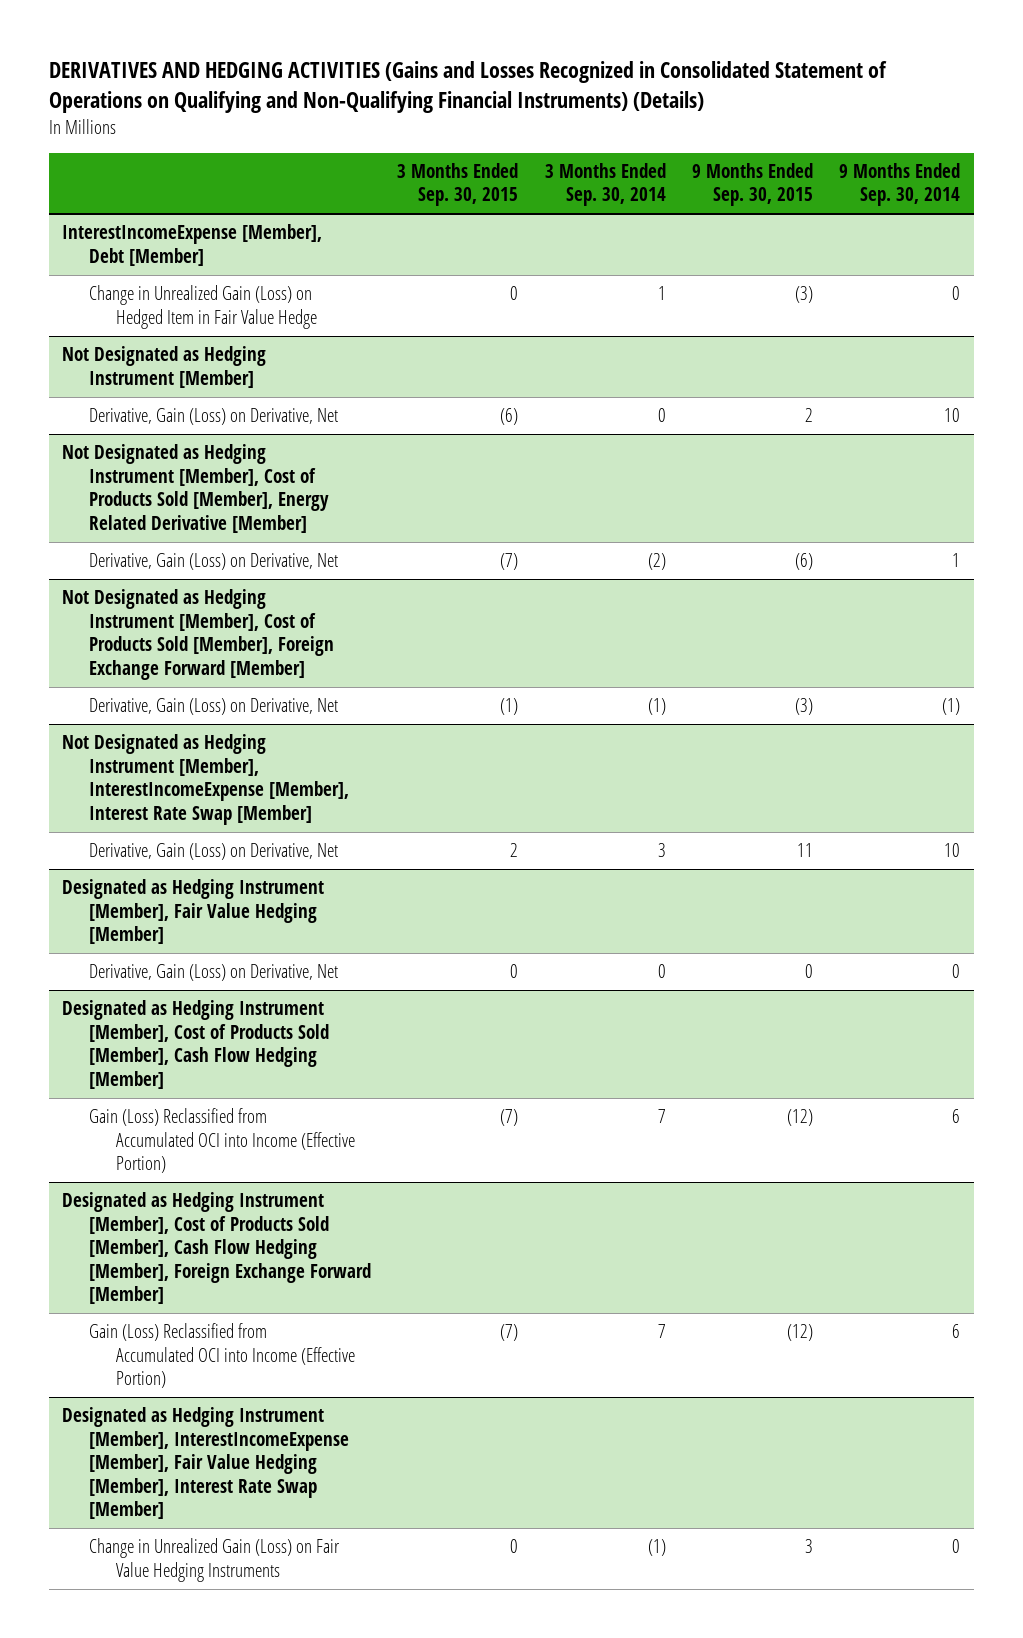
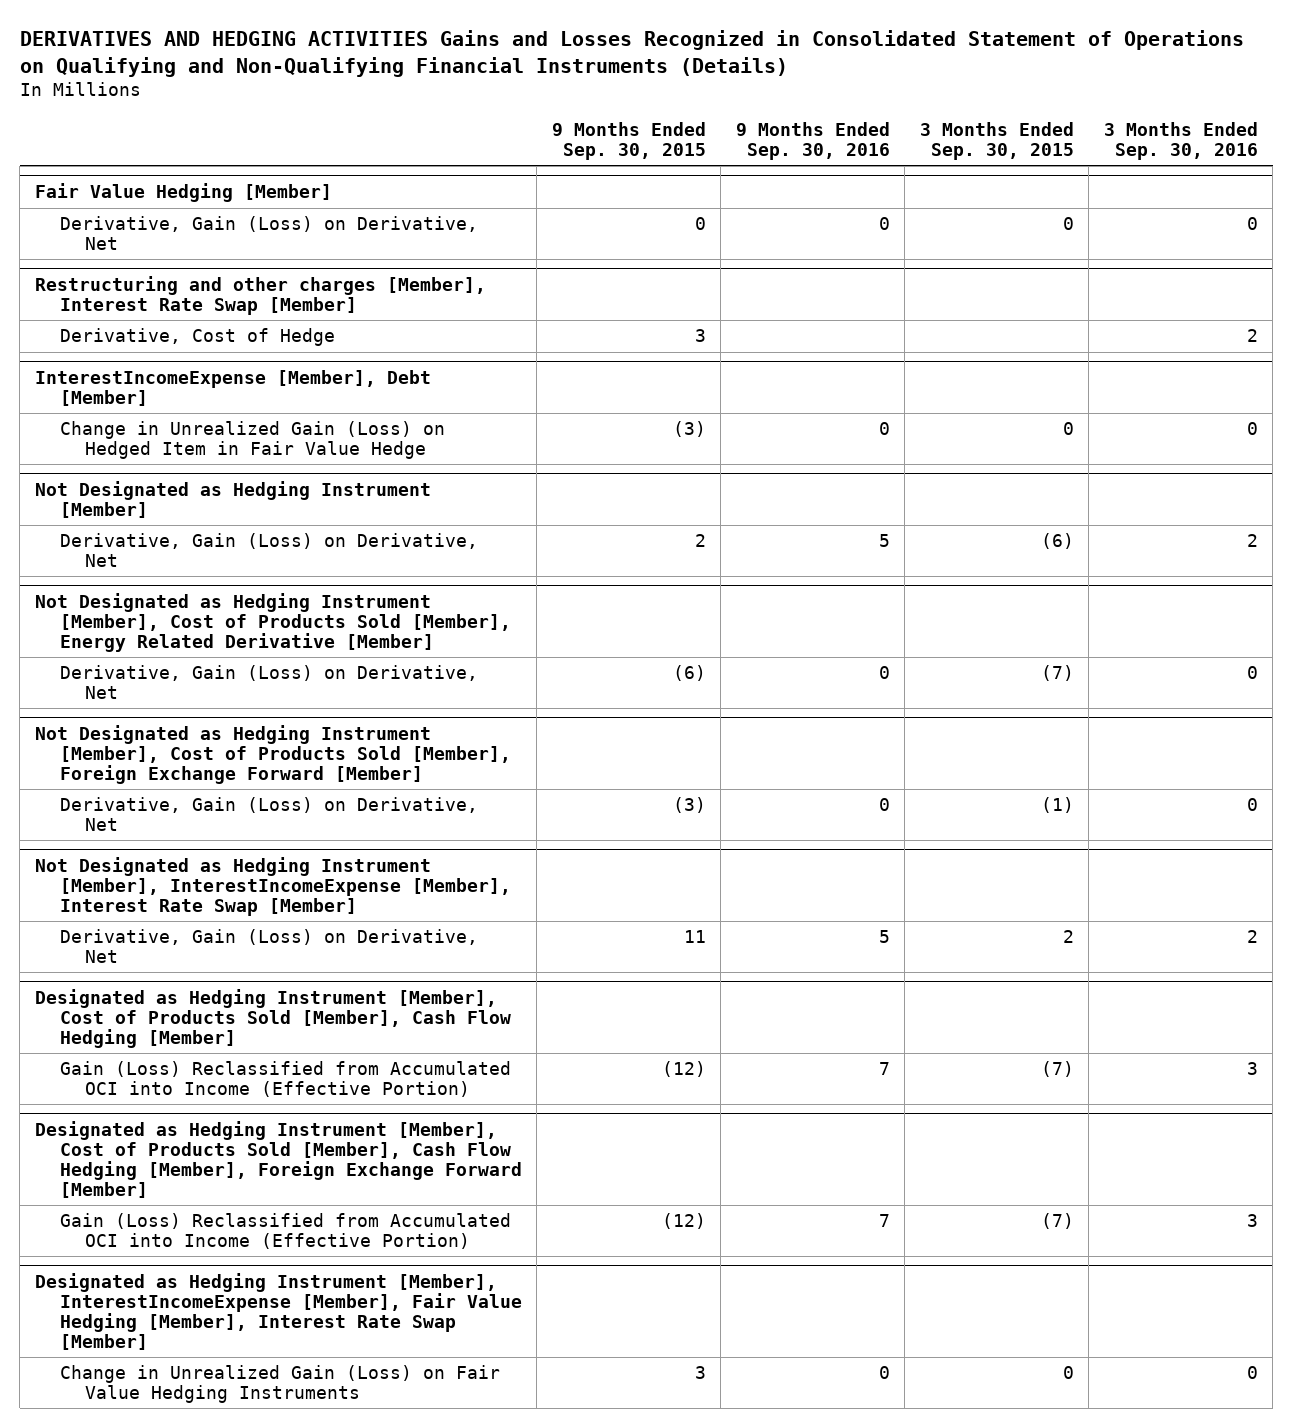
[48,61,887,113] DERIVATIVES AND HEDGING ACTIVITIES (Gains and Losses Recognized in Consolidated Statement of Operations on Qualifying and Non-Qualifying Financial Instruments) (Details) -> [19,30,1244,78] DERIVATIVES AND HEDGING ACTIVITIES Gains and Losses Recognized in Consolidated Statement of Operations on Qualifying and Non-Qualifying Financial Instruments (Details)
[544,162,666,207] 3 Months Ended Sep. 30, 2014 -> none
[839,162,961,207] 9 Months Ended Sep. 30, 2014 -> none
none -> [735,121,890,160] 9 Months Ended Sep. 30, 2016
none -> [1103,121,1258,160] 3 Months Ended Sep. 30, 2016
none -> [34,183,332,203] Fair Value Hedging [Member]
none -> [59,216,478,250] Derivative, Gain (Loss) on Derivative, Net
none -> [34,276,486,315] Restructuring and other charges [Member], Interest Rate Swap [Member]
none -> [59,328,335,347] Derivative, Cost of Hedge
[62,879,325,945] Designated as Hedging Instrument [Member], Fair Value Hedging [Member] -> none
[89,964,339,982] Derivative, Gain (Loss) on Derivative, Net -> none

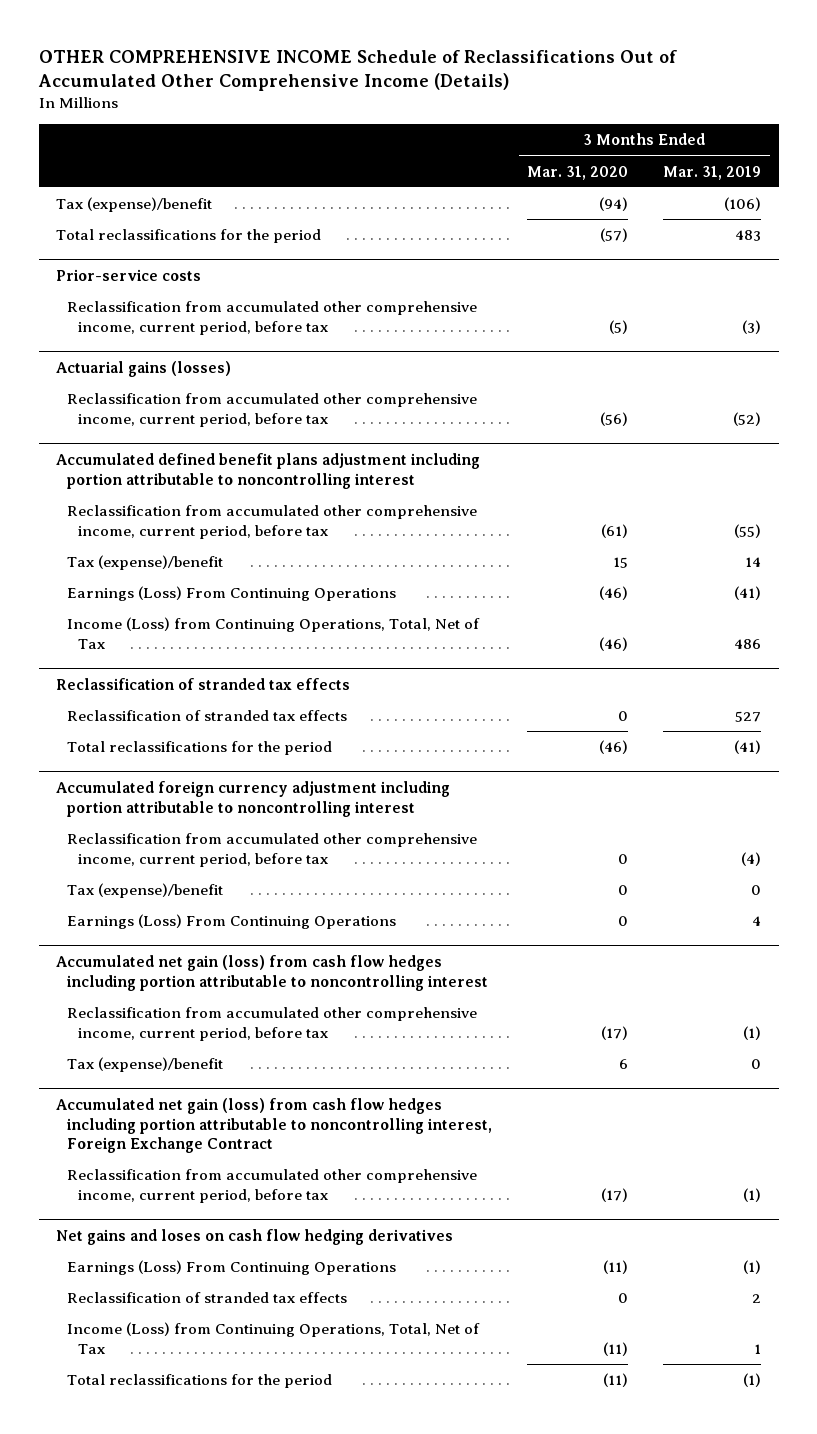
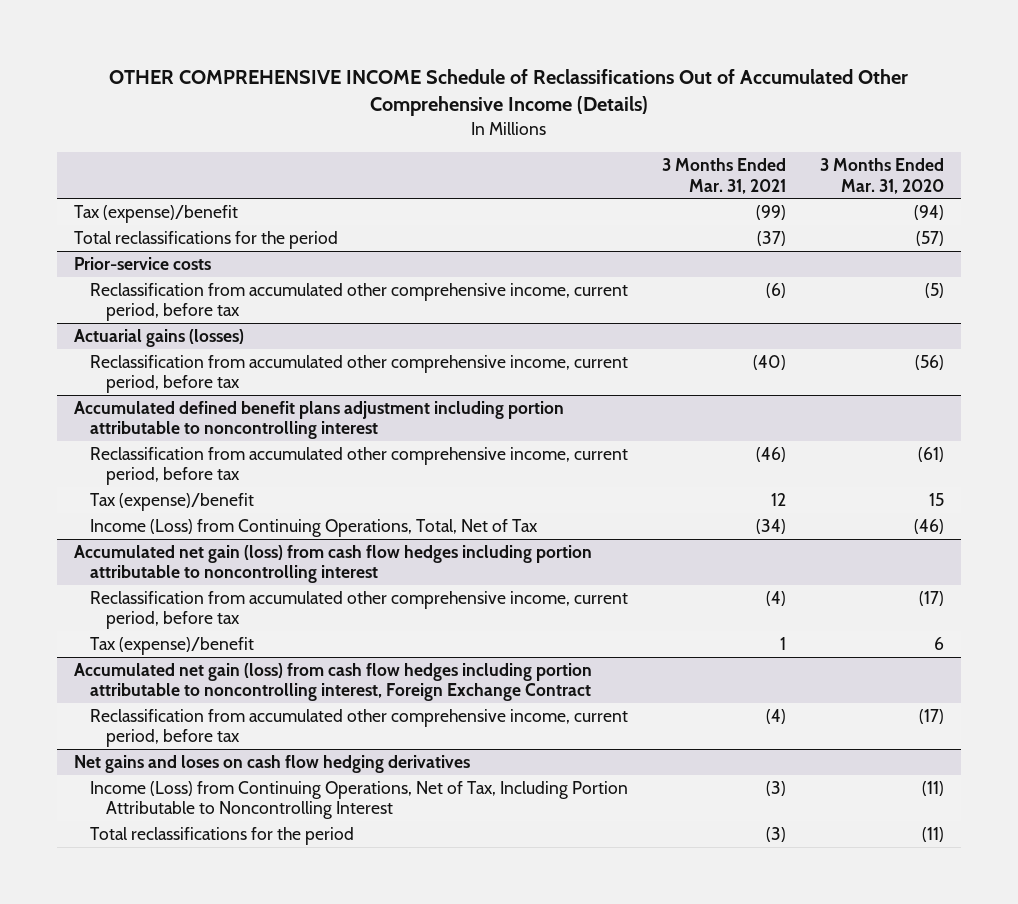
[663,165,762,180] Mar. 31, 2019 -> none
none -> [661,158,786,194] 3 Months Ended Mar. 31, 2021
[67,586,397,602] Earnings (Loss) From Continuing Operations -> none
[56,677,351,690] Reclassification of stranded tax effects -> none
[67,710,348,722] Reclassification of stranded tax effects -> none
[67,741,333,756] Total reclassifications for the period -> none
[56,780,451,817] Accumulated foreign currency adjustment including portion attributable to noncontrolling interest -> none
[67,833,478,867] Reclassification from accumulated other comprehensive income, current period, before tax -> none
[67,883,224,899] Tax (expense)/benefit -> none
[67,914,397,930] Earnings (Loss) From Continuing Operations -> none
[67,1292,348,1304] Reclassification of stranded tax effects -> none
[67,1322,481,1354] Income (Loss) from Continuing Operations, Total, Net of Tax -> none
[67,1260,397,1276] Earnings (Loss) From Continuing Operations -> [89,780,628,820] Income (Loss) from Continuing Operations, Net of Tax, Including Portion Attributable to Noncontrolling Interest

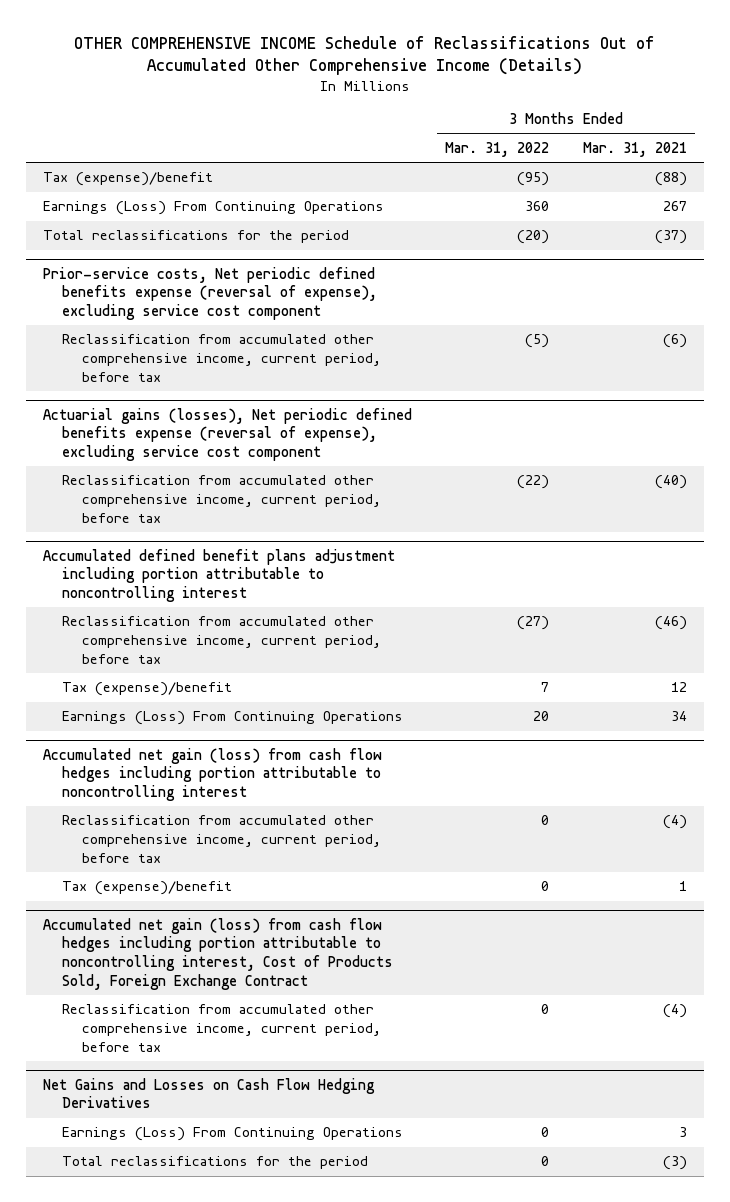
[819,158,944,194] 3 Months Ended Mar. 31, 2020 -> none
none -> [445,142,550,158] Mar. 31, 2022
[755,204,786,220] (99) -> [655,172,688,187] (88)
none -> [42,201,384,216] Earnings (Loss) From Continuing Operations
[74,256,212,270] Prior-service costs -> none
none -> [42,266,378,321] Prior-service costs, Net periodic defined benefits expense (reversal of expense), excluding service cost component
[74,328,245,347] Actuarial gains (losses) -> none
none -> [42,407,412,462] Actuarial gains (losses), Net periodic defined benefits expense (reversal of expense), excluding service cost component
[89,518,538,537] Income (Loss) from Continuing Operations, Total, Net of Tax -> none
none -> [62,711,404,726] Earnings (Loss) From Continuing Operations
[74,662,593,702] Accumulated net gain (loss) from cash flow hedges including portion attributable to noncontrolling interest, Foreign Exchange Contract -> [42,917,394,990] Accumulated net gain (loss) from cash flow hedges including portion attributable to noncontrolling interest, Cost of Products Sold, Foreign Exchange Contract
[74,754,471,773] Net gains and loses on cash flow hedging derivatives -> [42,1077,375,1109] Net Gains and Losses on Cash Flow Hedging Derivatives
[89,780,628,820] Income (Loss) from Continuing Operations, Net of Tax, Including Portion Attributable to Noncontrolling Interest -> [62,1127,404,1142] Earnings (Loss) From Continuing Operations
[765,780,786,796] (3) -> [679,1127,688,1138] 3

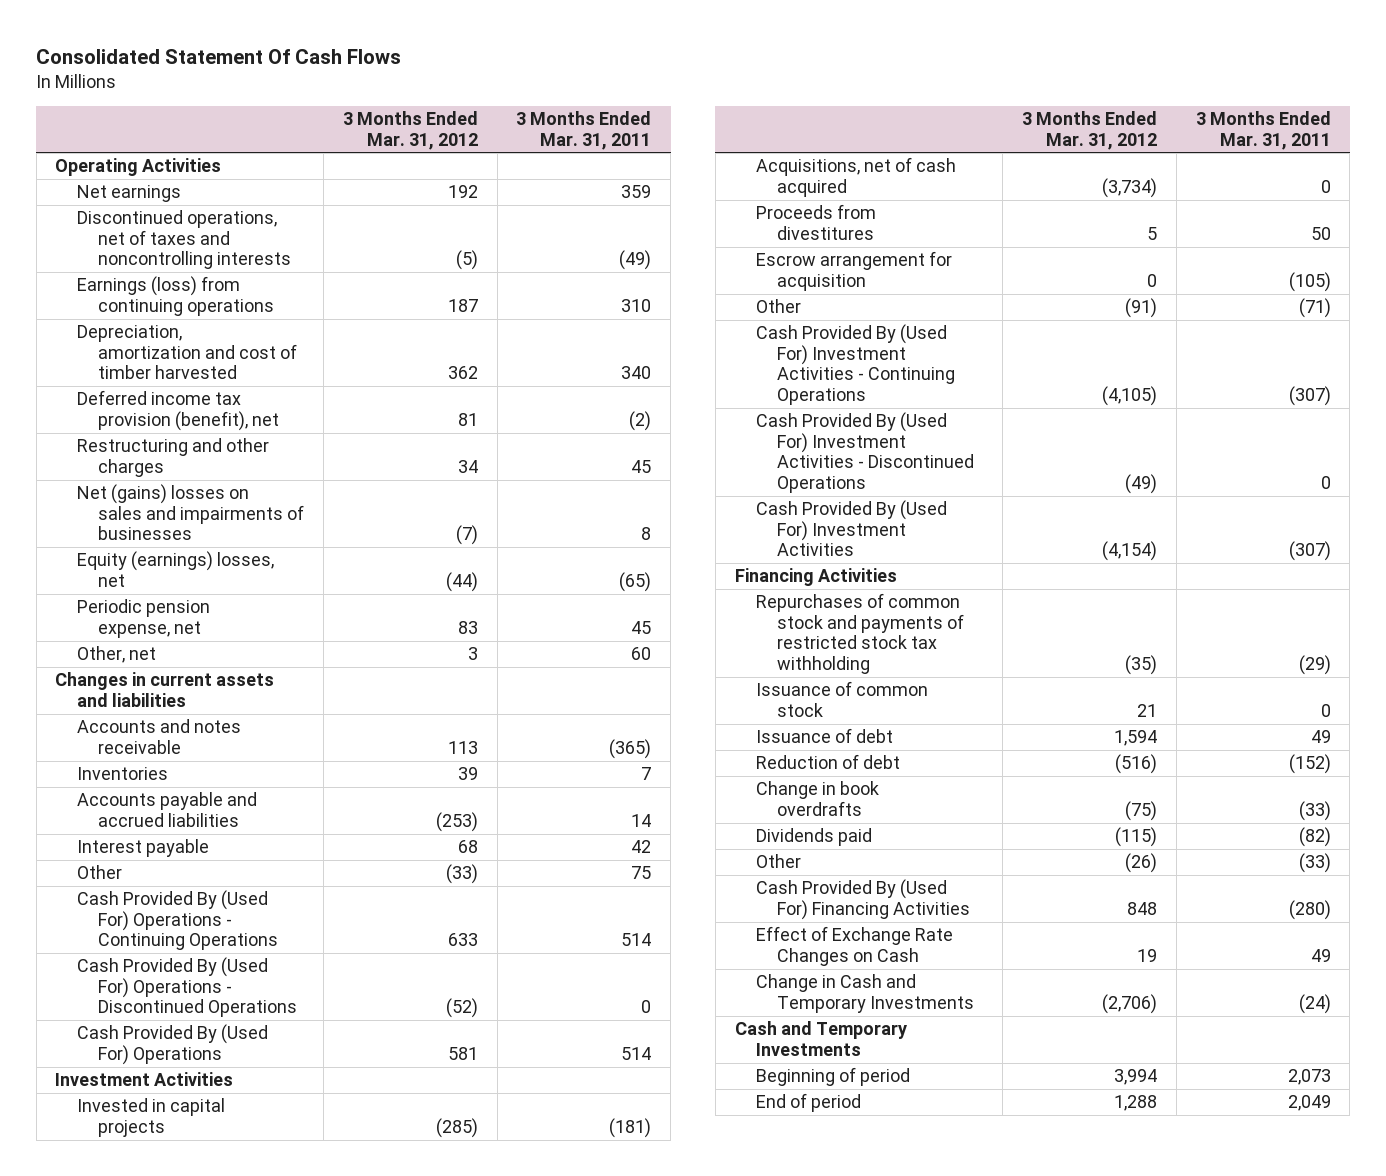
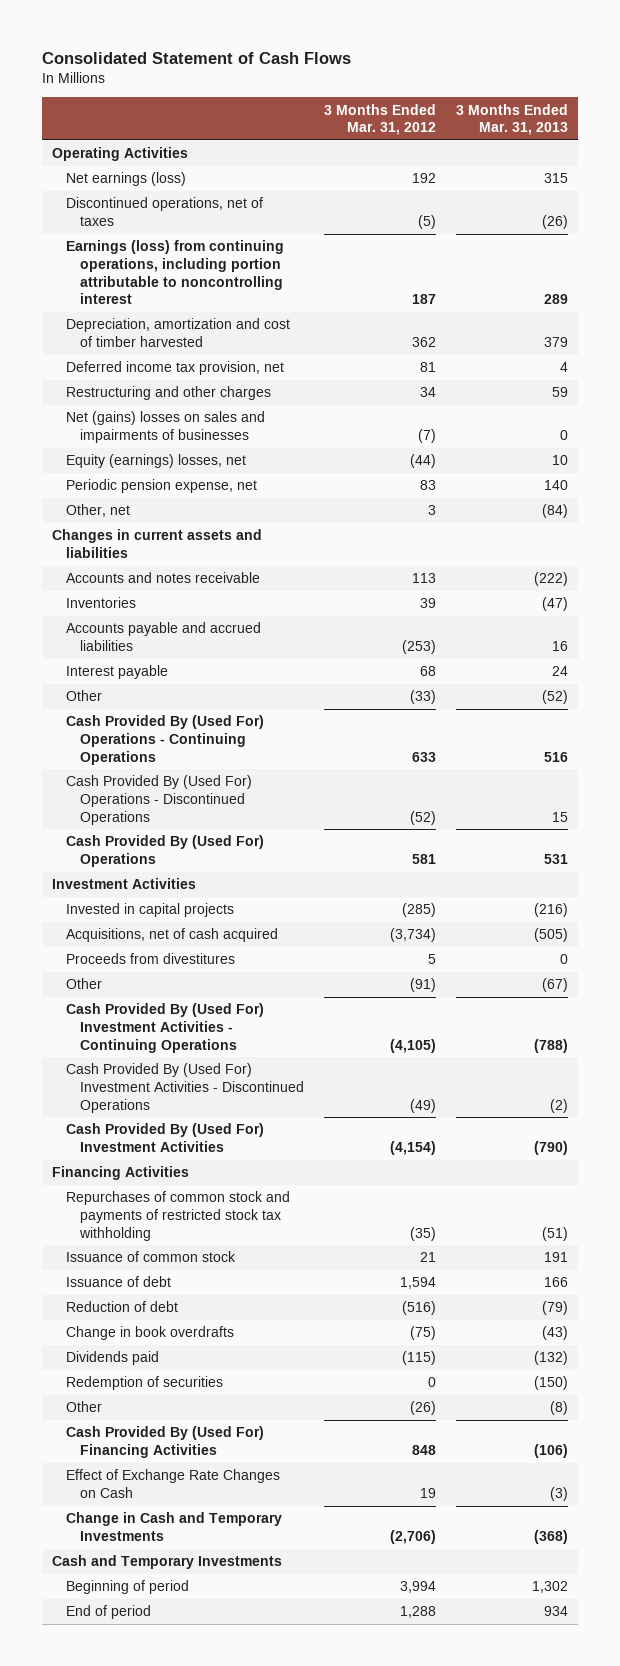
[36,48,402,64] Consolidated Statement Of Cash Flows -> [41,52,351,65] Consolidated Statement of Cash Flows
[516,110,652,150] 3 Months Ended Mar. 31, 2011 -> none
none -> [455,103,568,136] 3 Months Ended Mar. 31, 2013
[76,185,181,203] Net earnings -> [66,172,187,187] Net earnings (loss)
[76,210,292,270] Discontinued operations, net of taxes and noncontrolling interests -> [66,197,264,227] Discontinued operations, net of taxes
[76,276,275,316] Earnings (loss) from continuing operations -> [66,240,285,305] Earnings (loss) from continuing operations, including portion attributable to noncontrolling interest
[76,390,280,431] Deferred income tax provision (benefit), net -> [66,361,285,376] Deferred income tax provision, net
[755,251,952,291] Escrow arrangement for acquisition -> none
none -> [66,1376,224,1391] Redemption of securities

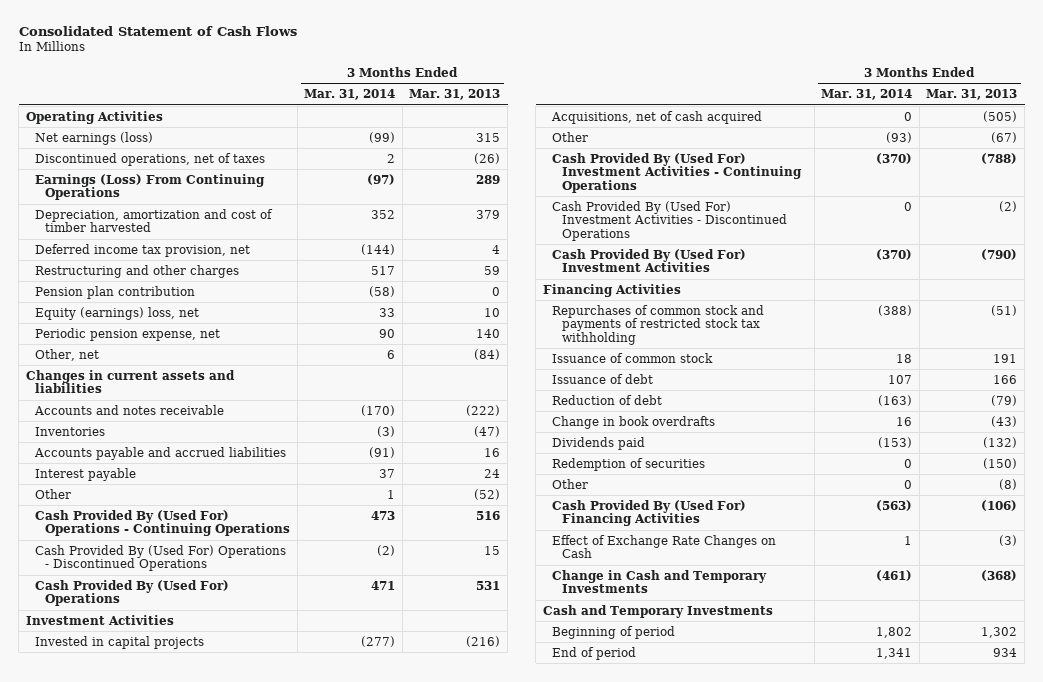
[323,103,436,136] 3 Months Ended Mar. 31, 2012 -> none
none -> [304,89,396,101] Mar. 31, 2014
[66,240,285,305] Earnings (loss) from continuing operations, including portion attributable to noncontrolling interest -> [35,173,266,201] Earnings (Loss) From Continuing Operations
[66,411,266,444] Net (gains) losses on sales and impairments of businesses -> none
none -> [35,285,196,299] Pension plan contribution
[66,454,247,469] Equity (earnings) losses, net -> [35,306,200,320] Equity (earnings) loss, net
[66,953,236,965] Proceeds from divestitures -> none

